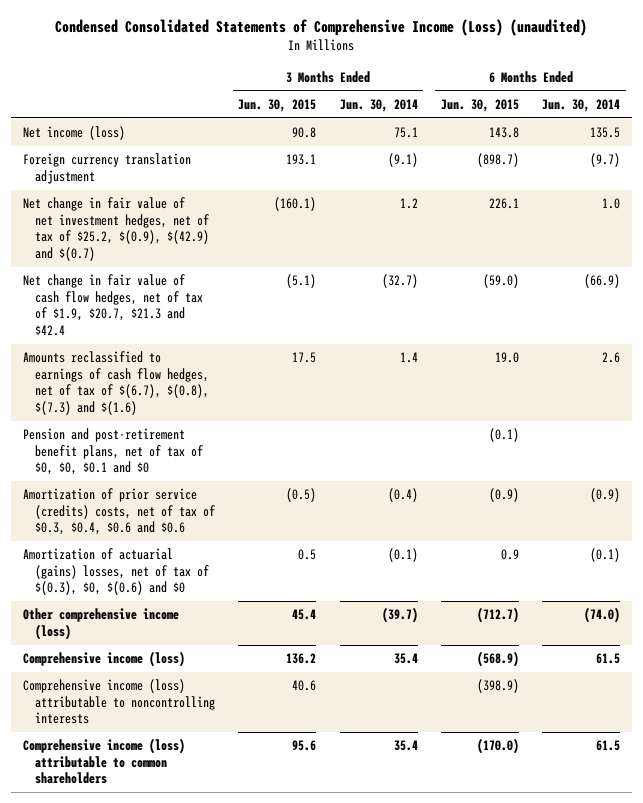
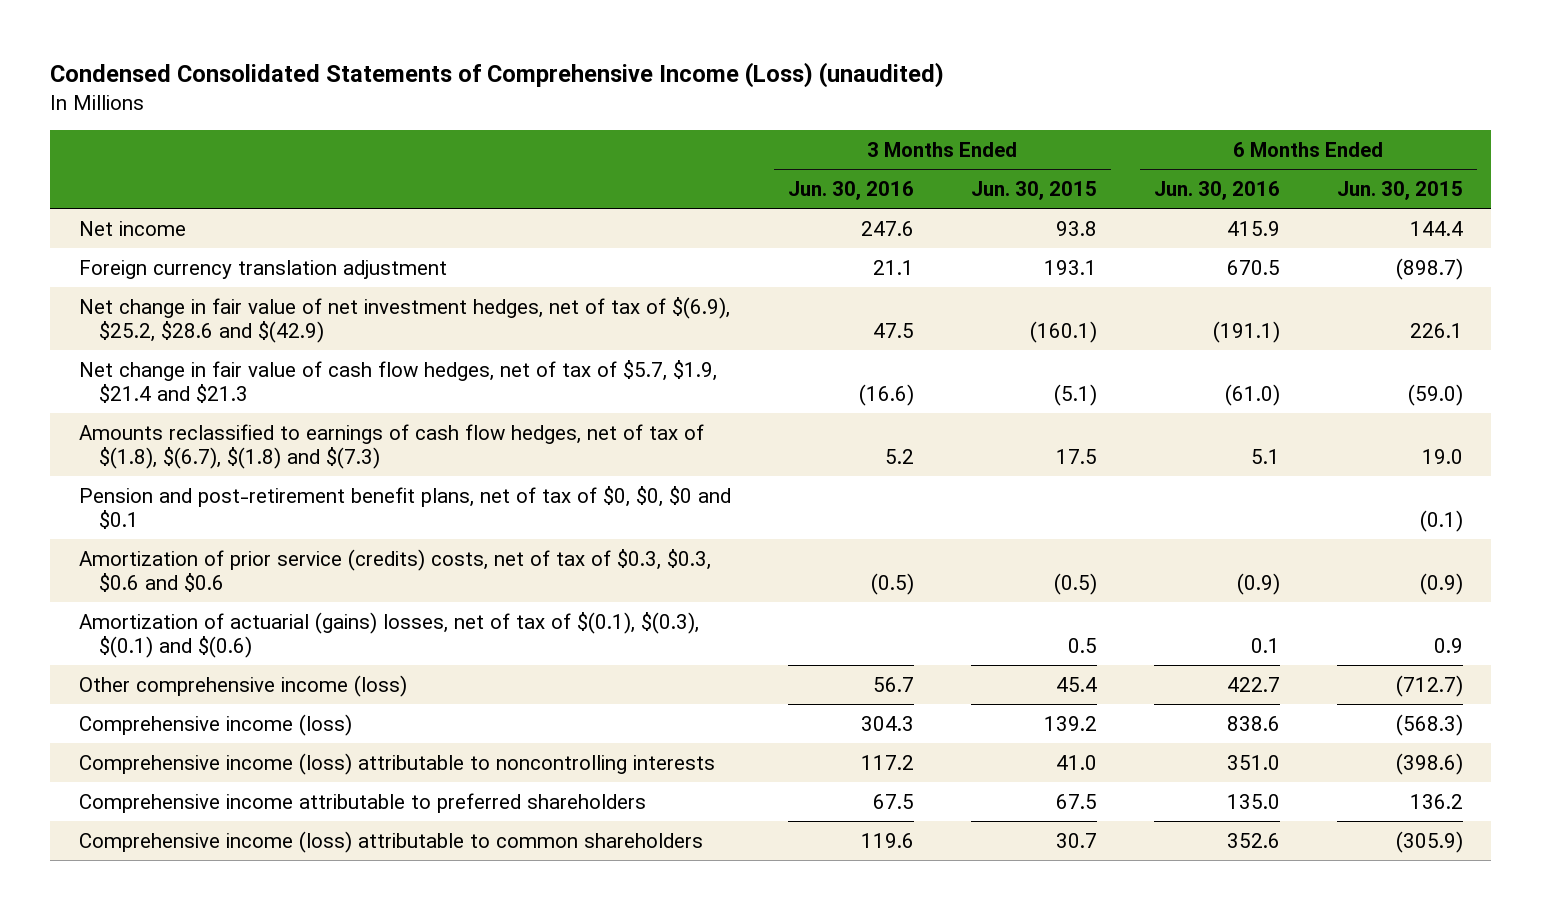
[339,98,418,112] Jun. 30, 2014 -> none
[542,98,621,112] Jun. 30, 2014 -> none
none -> [787,180,914,200] Jun. 30, 2016
none -> [1153,180,1280,200] Jun. 30, 2016
[22,126,125,141] Net income (loss) -> [78,220,186,236] Net income
[292,127,317,139] 90.8 -> [1055,220,1097,236] 93.8
[488,127,519,139] 143.8 -> [1409,220,1463,236] 144.4
[22,197,210,261] Net change in fair value of net investment hedges, net of tax of $25.2, $(0.9), $(42.9) and $(0.7) -> [78,296,730,344] Net change in fair value of net investment hedges, net of tax of $(6.9), $25.2, $28.6 and $(42.9)
[22,274,204,336] Net change in fair value of cash flow hedges, net of tax of $1.9, $20.7, $21.3 and $42.4 -> [78,359,717,404] Net change in fair value of cash flow hedges, net of tax of $5.7, $1.9, $21.4 and $21.3
[22,351,210,415] Amounts reclassified to earnings of cash flow hedges, net of tax of $(6.7), $(0.8), $(7.3) and $(1.6) -> [78,423,704,470] Amounts reclassified to earnings of cash flow hedges, net of tax of $(1.8), $(6.7), $(1.8) and $(7.3)
[22,428,204,476] Pension and post-retirement benefit plans, net of tax of $0, $0, $0.1 and $0 -> [78,485,731,530] Pension and post-retirement benefit plans, net of tax of $0, $0, $0 and $0.1
[22,488,216,536] Amortization of prior service (credits) costs, net of tax of $0.3, $0.4, $0.6 and $0.6 -> [78,548,711,593] Amortization of prior service (credits) costs, net of tax of $0.3, $0.3, $0.6 and $0.6
[22,548,210,596] Amortization of actuarial (gains) losses, net of tax of $(0.3), $0, $(0.6) and $0 -> [78,611,699,659] Amortization of actuarial (gains) losses, net of tax of $(0.1), $(0.3), $(0.1) and $(0.6)
[286,653,317,665] 136.2 -> [1043,715,1097,731] 139.2
[476,651,519,668] (568.9) -> [1395,713,1463,736] (568.3)
[292,680,317,692] 40.6 -> [1055,754,1097,770] 41.0
[476,679,519,694] (398.9) -> [1395,752,1463,775] (398.6)
none -> [78,792,646,813] Comprehensive income attributable to preferred shareholders
[292,740,317,752] 95.6 -> [1055,832,1097,848] 30.7
[476,738,519,755] (170.0) -> [1395,830,1463,853] (305.9)

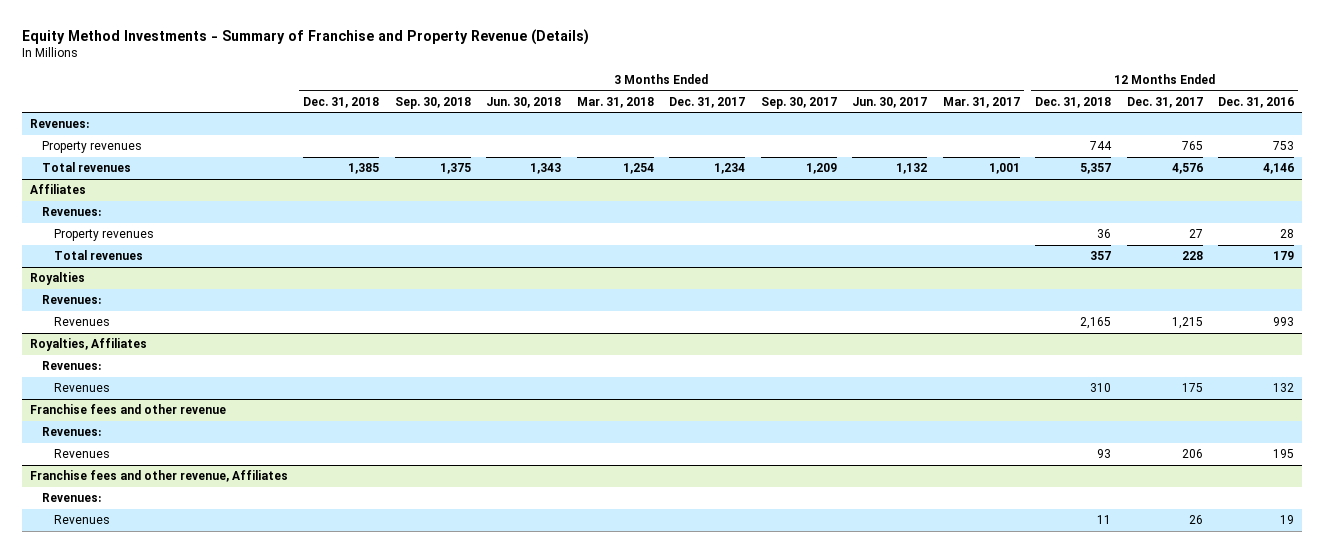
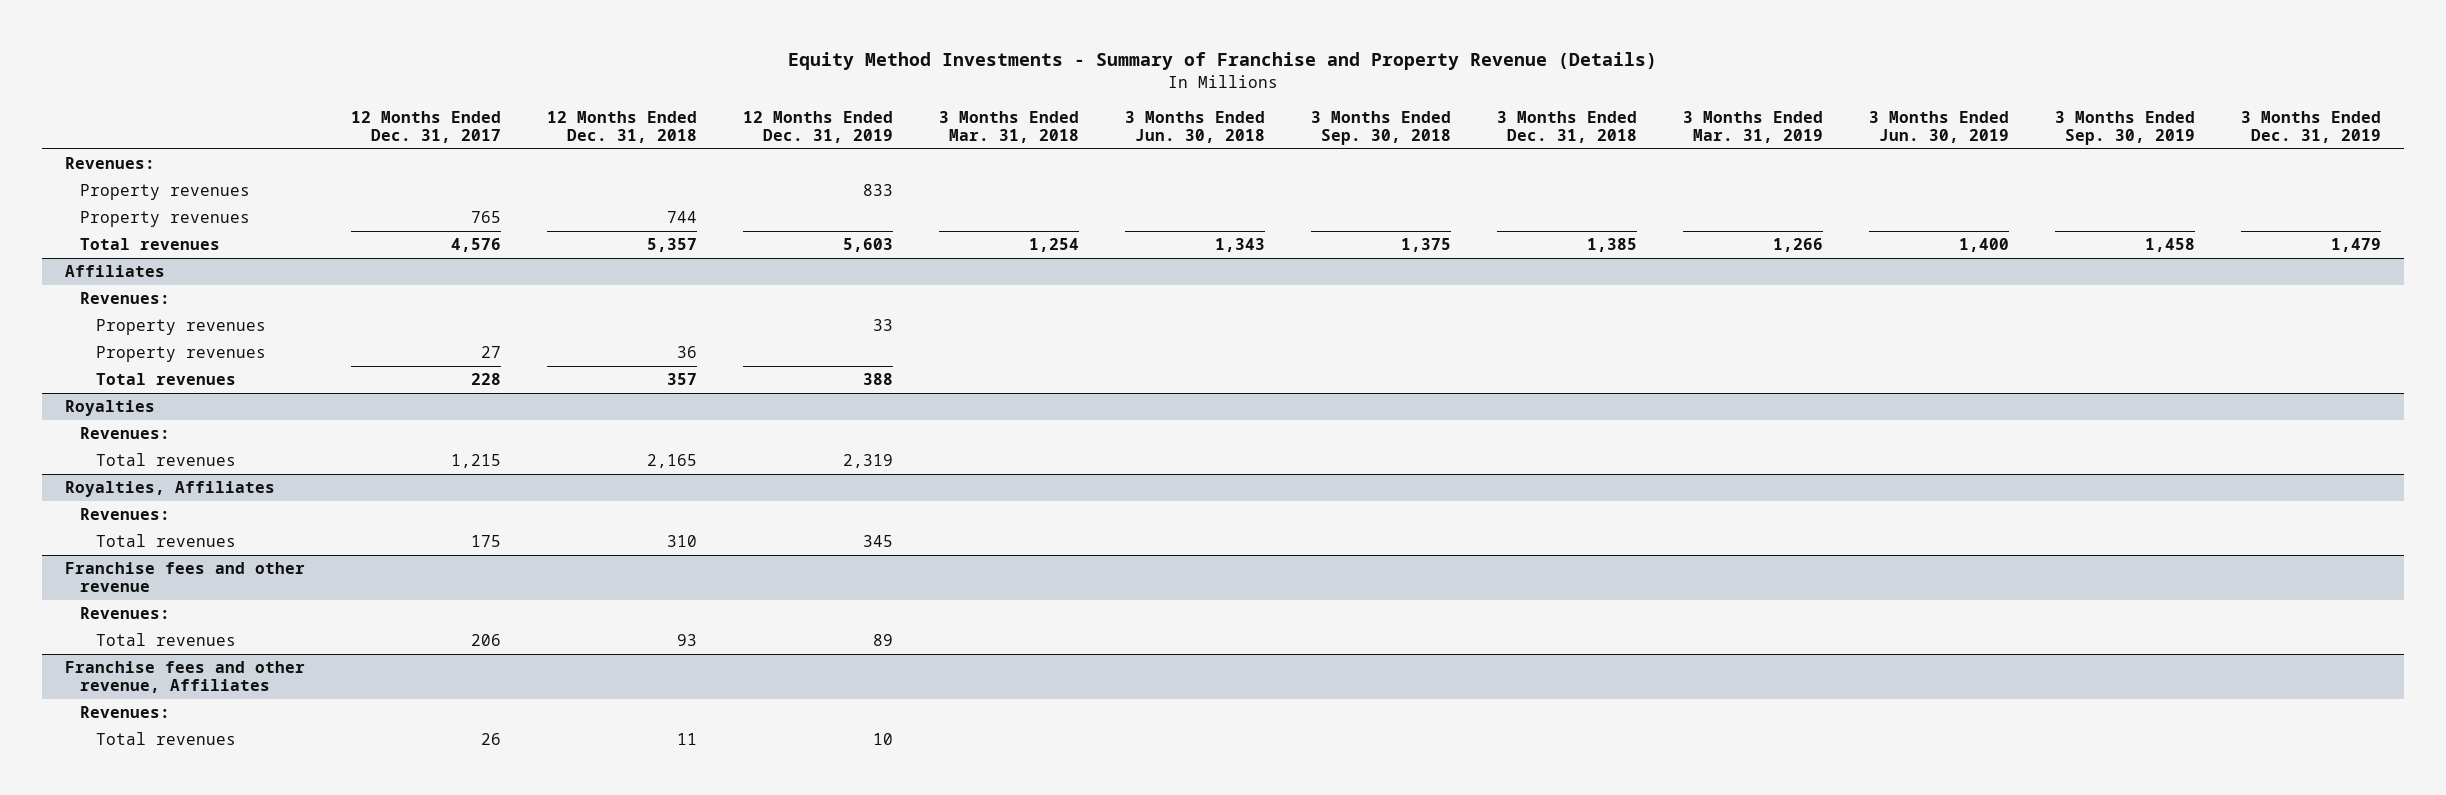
[669,96,746,108] Dec. 31, 2017 -> none
[760,96,837,109] Sep. 30, 2017 -> none
[852,96,928,108] Jun. 30, 2017 -> none
[942,96,1020,108] Mar. 31, 2017 -> none
[1218,96,1295,108] Dec. 31, 2016 -> none
none -> [742,110,893,143] 12 Months Ended Dec. 31, 2019
none -> [1683,110,1824,143] 3 Months Ended Mar. 31, 2019
none -> [1869,110,2010,143] 3 Months Ended Jun. 30, 2019
none -> [2055,110,2196,145] 3 Months Ended Sep. 30, 2019
none -> [2241,110,2382,143] 3 Months Ended Dec. 31, 2019
none -> [80,184,251,201] Property revenues
none -> [95,319,266,336] Property revenues
[53,317,110,327] Revenues -> [95,453,236,467] Total revenues
[53,383,110,393] Revenues -> [95,534,236,548] Total revenues
[53,449,110,459] Revenues -> [95,633,236,647] Total revenues
[53,515,110,525] Revenues -> [95,732,236,746] Total revenues

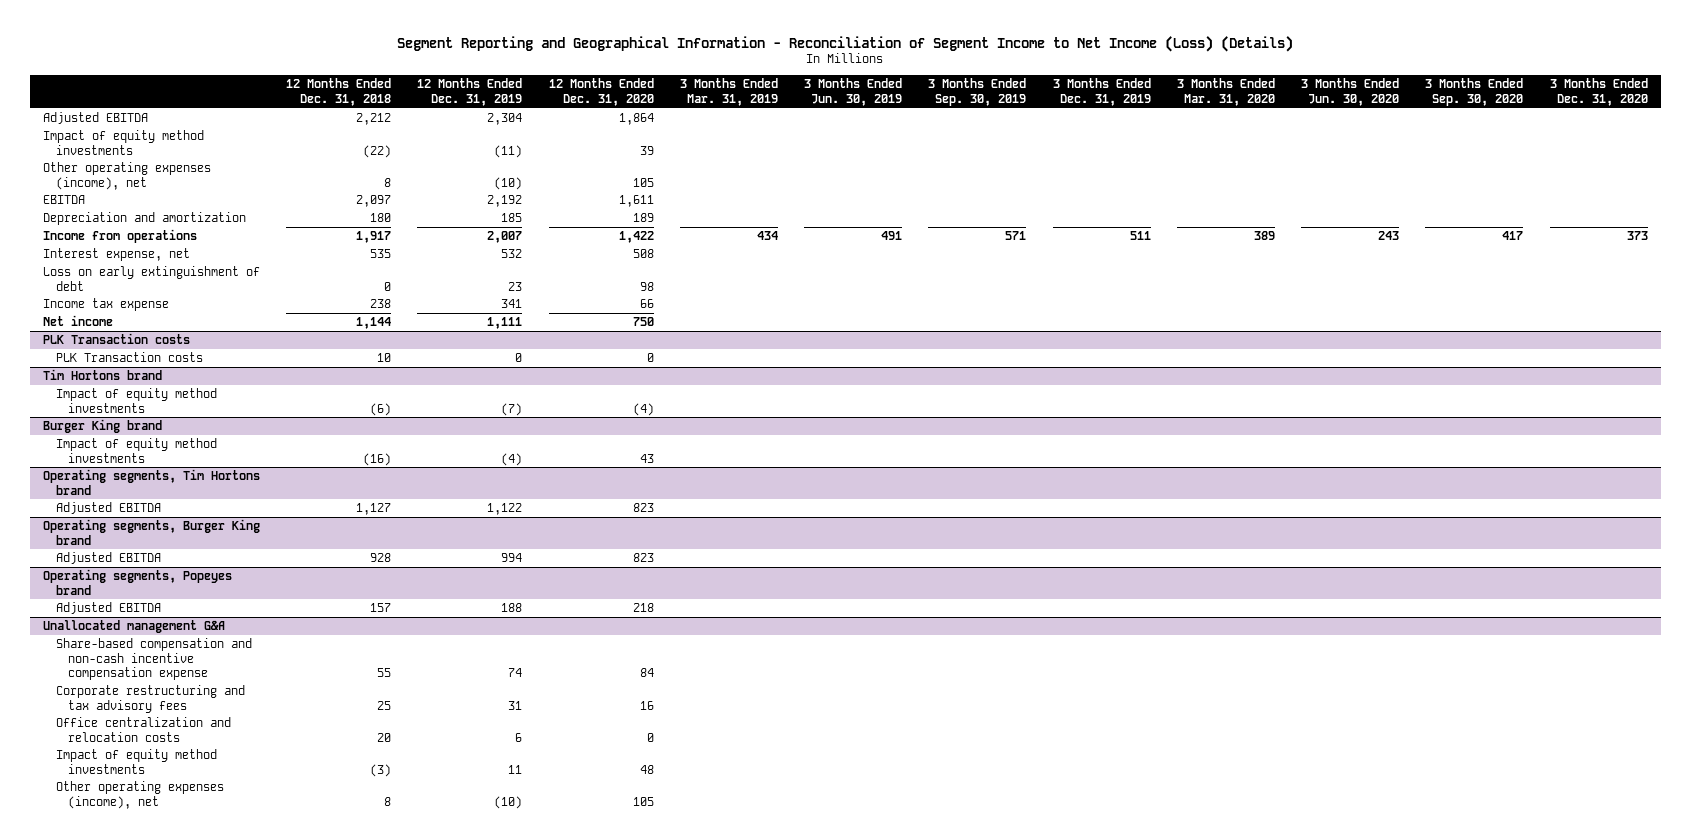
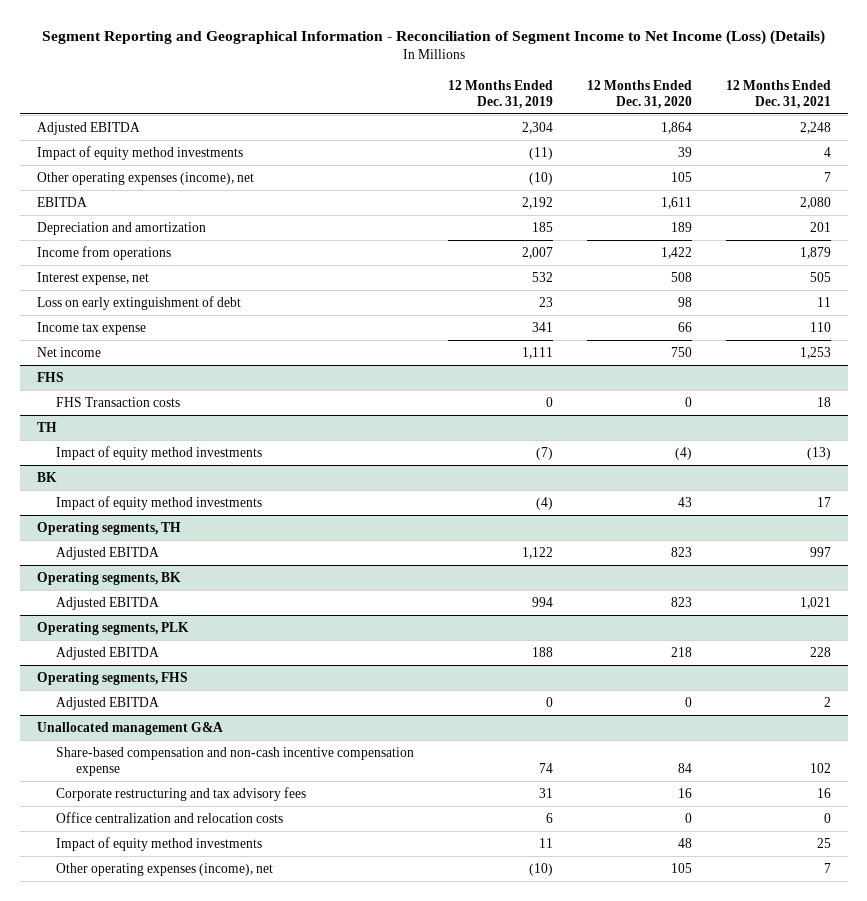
[286,78,392,106] 12 Months Ended Dec. 31, 2018 -> none
[679,78,778,106] 3 Months Ended Mar. 31, 2019 -> none
[804,78,903,106] 3 Months Ended Jun. 30, 2019 -> none
[928,78,1027,106] 3 Months Ended Sep. 30, 2019 -> none
[1052,78,1151,106] 3 Months Ended Dec. 31, 2019 -> none
[1176,78,1275,106] 3 Months Ended Mar. 31, 2020 -> none
[1301,78,1400,106] 3 Months Ended Jun. 30, 2020 -> none
[1425,78,1524,106] 3 Months Ended Sep. 30, 2020 -> none
[1549,78,1648,106] 3 Months Ended Dec. 31, 2020 -> none
none -> [725,79,831,109] 12 Months Ended Dec. 31, 2021
[42,333,190,345] PLK Transaction costs -> none
none -> [36,371,64,382] FHS
[55,352,203,363] PLK Transaction costs -> [56,396,181,407] FHS Transaction costs
[42,369,162,381] Tim Hortons brand -> [36,421,57,432] TH
[42,419,162,434] Burger King brand -> [36,471,57,482] BK
[42,469,260,495] Operating segments, Tim Hortons brand -> none
none -> [36,521,181,535] Operating segments, TH
[42,519,260,545] Operating segments, Burger King brand -> none
none -> [36,571,181,585] Operating segments, BK
[42,569,232,595] Operating segments, Popeyes brand -> none
none -> [36,621,189,635] Operating segments, PLK
none -> [36,671,188,685] Operating segments, FHS
none -> [56,696,160,710] Adjusted EBITDA

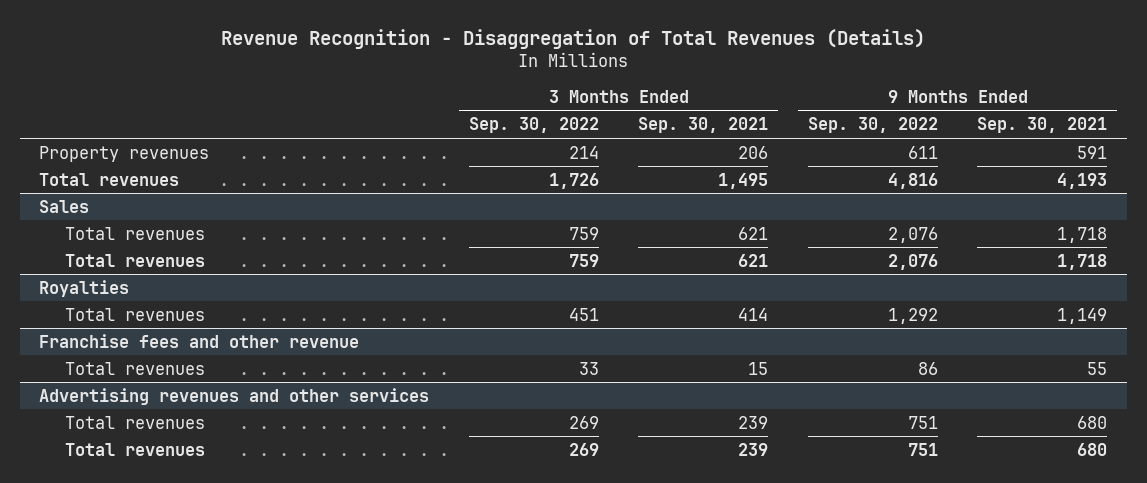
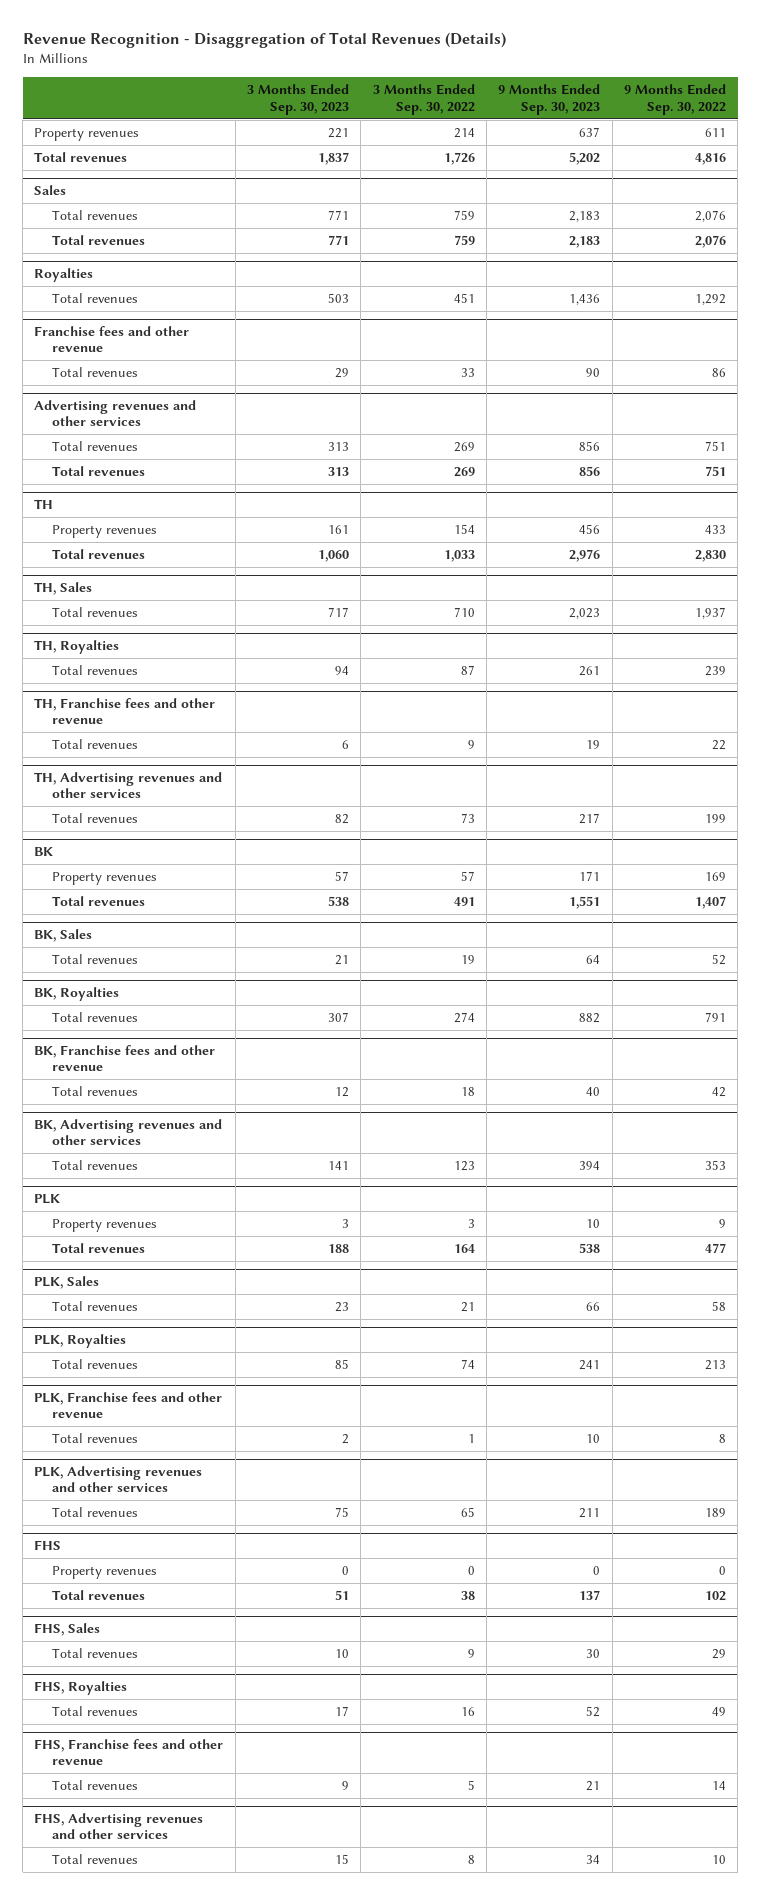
[638,117,769,134] Sep. 30, 2021 -> none
[977,117,1108,134] Sep. 30, 2021 -> none
none -> [246,84,349,115] 3 Months Ended Sep. 30, 2023
none -> [498,84,601,115] 9 Months Ended Sep. 30, 2023
none -> [34,499,54,510] TH
none -> [52,525,158,539] Property revenues
none -> [52,549,146,560] Total revenues
none -> [34,582,93,596] TH, Sales
none -> [52,607,139,618] Total revenues
none -> [34,640,120,655] TH, Royalties
none -> [52,665,139,676] Total revenues
none -> [34,698,216,725] TH, Franchise fees and other revenue
none -> [52,739,139,750] Total revenues
none -> [34,772,223,799] TH, Advertising revenues and other services
none -> [52,813,139,824] Total revenues
none -> [34,847,54,857] BK
none -> [52,872,158,886] Property revenues
none -> [52,896,146,907] Total revenues
none -> [34,929,93,943] BK, Sales
none -> [52,954,139,965] Total revenues
none -> [34,987,120,1002] BK, Royalties
none -> [52,1012,139,1023] Total revenues
none -> [34,1045,216,1072] BK, Franchise fees and other revenue
none -> [52,1086,139,1097] Total revenues
none -> [34,1119,223,1146] BK, Advertising revenues and other services
none -> [52,1160,139,1171] Total revenues
none -> [34,1194,61,1205] PLK
none -> [52,1219,158,1233] Property revenues
none -> [52,1243,146,1254] Total revenues
none -> [34,1276,100,1290] PLK, Sales
none -> [52,1301,139,1312] Total revenues
none -> [34,1334,127,1349] PLK, Royalties
none -> [52,1359,139,1370] Total revenues
none -> [34,1392,223,1419] PLK, Franchise fees and other revenue
none -> [52,1433,139,1444] Total revenues
none -> [34,1466,203,1493] PLK, Advertising revenues and other services
none -> [52,1507,139,1518] Total revenues
none -> [34,1540,62,1551] FHS
none -> [52,1566,158,1580] Property revenues
none -> [52,1590,146,1601] Total revenues
none -> [34,1623,101,1637] FHS, Sales
none -> [52,1648,139,1659] Total revenues
none -> [34,1681,128,1696] FHS, Royalties
none -> [52,1706,139,1717] Total revenues
none -> [34,1739,224,1766] FHS, Franchise fees and other revenue
none -> [52,1780,139,1791] Total revenues
none -> [34,1813,204,1840] FHS, Advertising revenues and other services
none -> [52,1854,139,1865] Total revenues

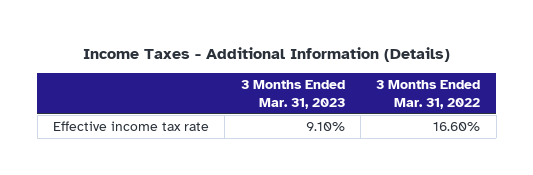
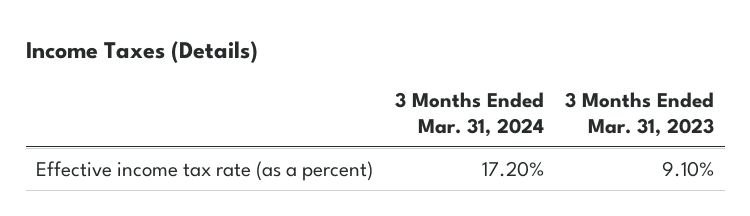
[82,46,450,62] Income Taxes - Additional Information (Details) -> [25,41,258,64] Income Taxes (Details)
[376,79,481,109] 3 Months Ended Mar. 31, 2022 -> none
none -> [394,92,544,137] 3 Months Ended Mar. 31, 2024
[52,121,209,132] Effective income tax rate -> [36,160,374,181] Effective income tax rate (as a percent)

